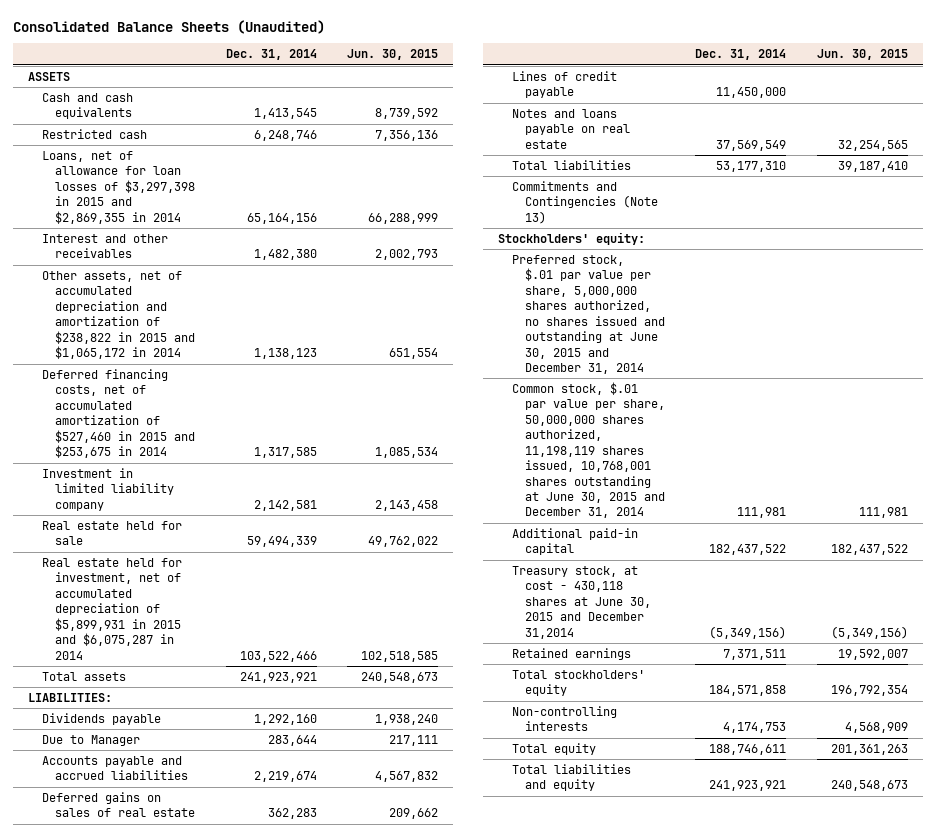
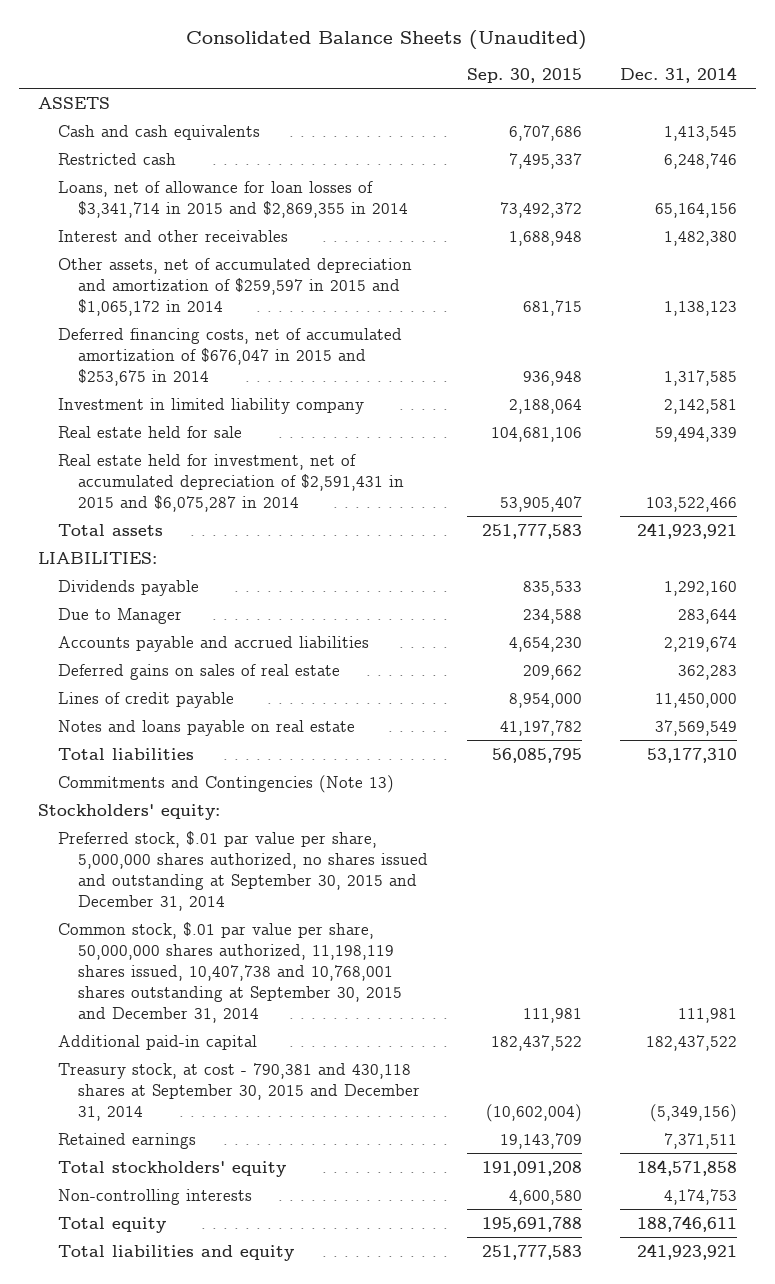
[346,49,438,61] Jun. 30, 2015 -> none
none -> [466,68,582,84] Sep. 30, 2015
[41,151,196,224] Loans, net of allowance for loan losses of $3,297,398 in 2015 and $2,869,355 in 2014 -> [58,180,409,218] Loans, net of allowance for loan losses of $3,341,714 in 2015 and $2,869,355 in 2014
[41,271,196,360] Other assets, net of accumulated depreciation and amortization of $238,822 in 2015 and $1,065,172 in 2014 -> [58,257,413,316] Other assets, net of accumulated depreciation and amortization of $259,597 in 2015 and $1,065,172 in 2014
[41,369,196,459] Deferred financing costs, net of accumulated amortization of $527,460 in 2015 and $253,675 in 2014 -> [58,327,403,386] Deferred financing costs, net of accumulated amortization of $676,047 in 2015 and $253,675 in 2014
[41,558,182,660] Real estate held for investment, net of accumulated depreciation of $5,899,931 in 2015 and $6,075,287 in 2014 -> [58,453,405,512] Real estate held for investment, net of accumulated depreciation of $2,591,431 in 2015 and $6,075,287 in 2014
[511,255,666,375] Preferred stock, $.01 par value per share, 5,000,000 shares authorized, no shares issued and outstanding at June 30, 2015 and December 31, 2014 -> [58,830,429,911] Preferred stock, $.01 par value per share, 5,000,000 shares authorized, no shares issued and outstanding at September 30, 2015 and December 31, 2014
[511,382,666,519] Common stock, $.01 par value per share, 50,000,000 shares authorized, 11,198,119 shares issued, 10,768,001 shares outstanding at June 30, 2015 and December 31, 2014 -> [58,921,403,1023] Common stock, $.01 par value per share, 50,000,000 shares authorized, 11,198,119 shares issued, 10,407,738 and 10,768,001 shares outstanding at September 30, 2015 and December 31, 2014
[511,566,652,639] Treasury stock, at cost - 430,118 shares at June 30, 2015 and December 31,2014 -> [58,1062,421,1121] Treasury stock, at cost - 790,381 and 430,118 shares at September 30, 2015 and December 31, 2014

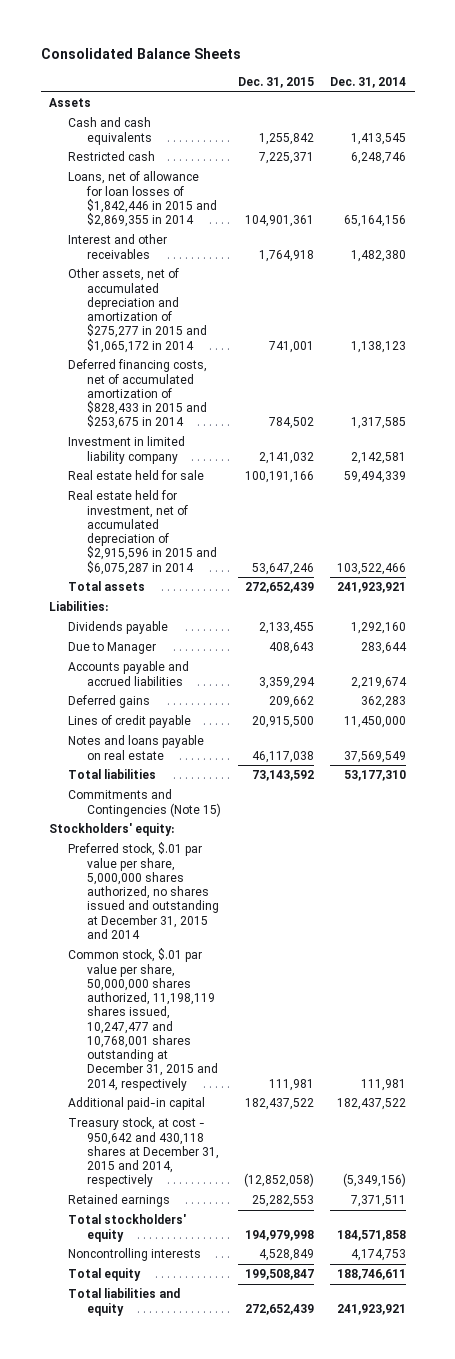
[186,30,588,51] Consolidated Balance Sheets (Unaudited) -> [40,48,241,60] Consolidated Balance Sheets
[466,68,582,84] Sep. 30, 2015 -> none
none -> [237,76,314,88] Dec. 31, 2015
[37,96,110,109] ASSETS -> [48,98,91,108] Assets
[58,180,409,218] Loans, net of allowance for loan losses of $3,341,714 in 2015 and $2,869,355 in 2014 -> [68,171,218,228] Loans, net of allowance for loan losses of $1,842,446 in 2015 and $2,869,355 in 2014
[58,257,413,316] Other assets, net of accumulated depreciation and amortization of $259,597 in 2015 and $1,065,172 in 2014 -> [68,268,208,353] Other assets, net of accumulated depreciation and amortization of $275,277 in 2015 and $1,065,172 in 2014
[58,327,403,386] Deferred financing costs, net of accumulated amortization of $676,047 in 2015 and $253,675 in 2014 -> [68,359,208,430] Deferred financing costs, net of accumulated amortization of $828,433 in 2015 and $253,675 in 2014
[58,453,405,512] Real estate held for investment, net of accumulated depreciation of $2,591,431 in 2015 and $6,075,287 in 2014 -> [68,490,218,575] Real estate held for investment, net of accumulated depreciation of $2,915,596 in 2015 and $6,075,287 in 2014
[37,551,157,564] LIABILITIES: -> [48,601,108,612] Liabilities:
[58,663,341,680] Deferred gains on sales of real estate -> [68,695,151,709] Deferred gains
[58,774,395,793] Commitments and Contingencies (Note 13) -> [68,789,222,817] Commitments and Contingencies (Note 15)
[58,830,429,911] Preferred stock, $.01 par value per share, 5,000,000 shares authorized, no shares issued and outstanding at September 30, 2015 and December 31, 2014 -> [68,842,220,939] Preferred stock, $.01 par value per share, 5,000,000 shares authorized, no shares issued and outstanding at December 31, 2015 and 2014
[58,921,403,1023] Common stock, $.01 par value per share, 50,000,000 shares authorized, 11,198,119 shares issued, 10,407,738 and 10,768,001 shares outstanding at September 30, 2015 and December 31, 2014 -> [68,948,219,1091] Common stock, $.01 par value per share, 50,000,000 shares authorized, 11,198,119 shares issued, 10,247,477 and 10,768,001 shares outstanding at December 31, 2015 and 2014, respectively
[58,1062,421,1121] Treasury stock, at cost - 790,381 and 430,118 shares at September 30, 2015 and December 31, 2014 -> [68,1117,220,1188] Treasury stock, at cost - 950,642 and 430,118 shares at December 31, 2015 and 2014, respectively
[58,1188,253,1205] Non-controlling interests -> [68,1248,202,1262] Noncontrolling interests

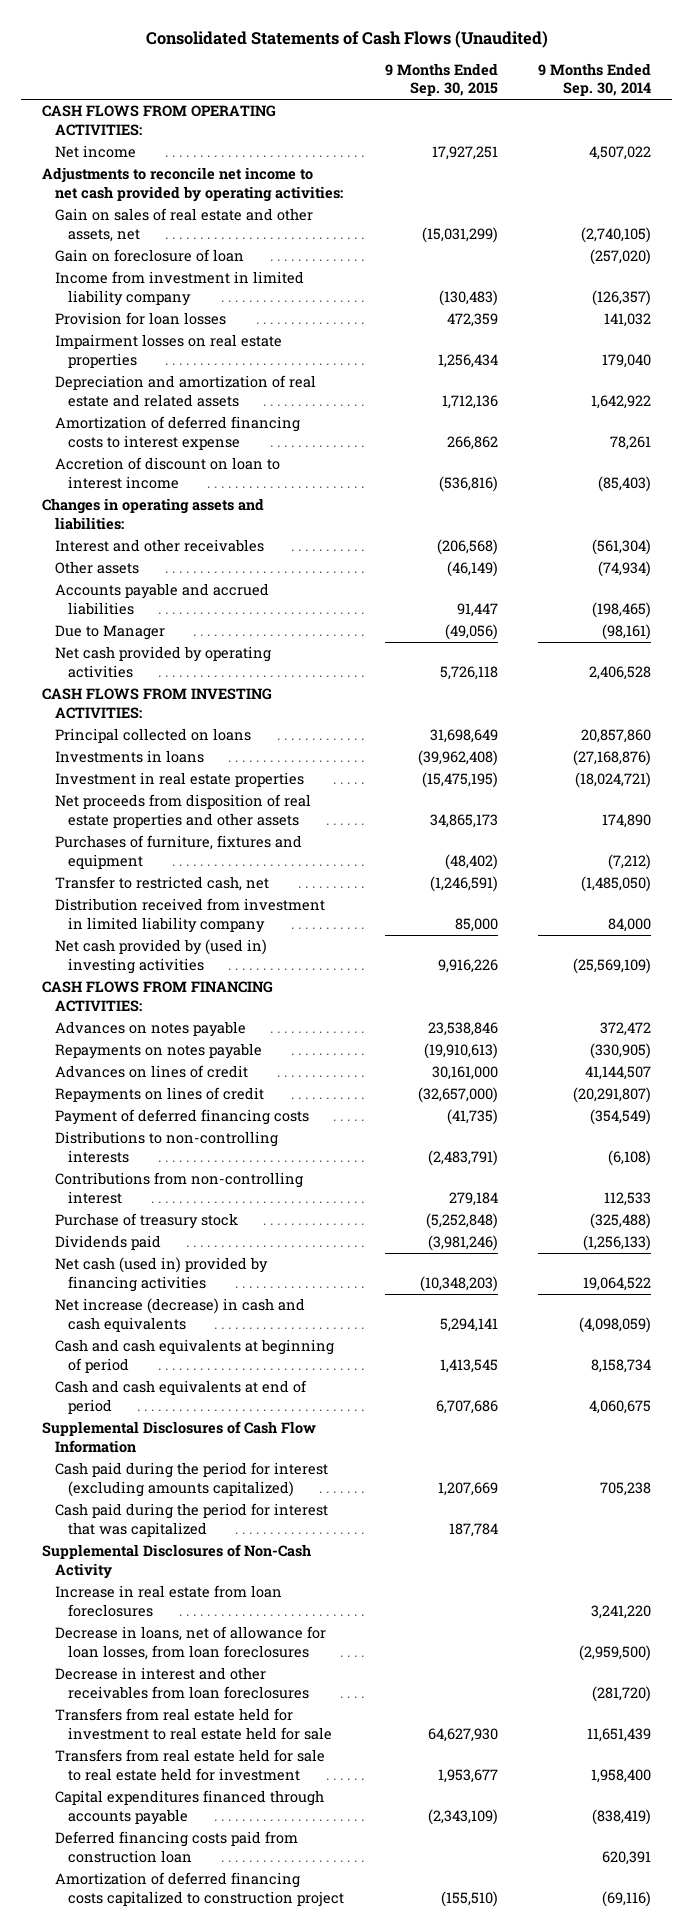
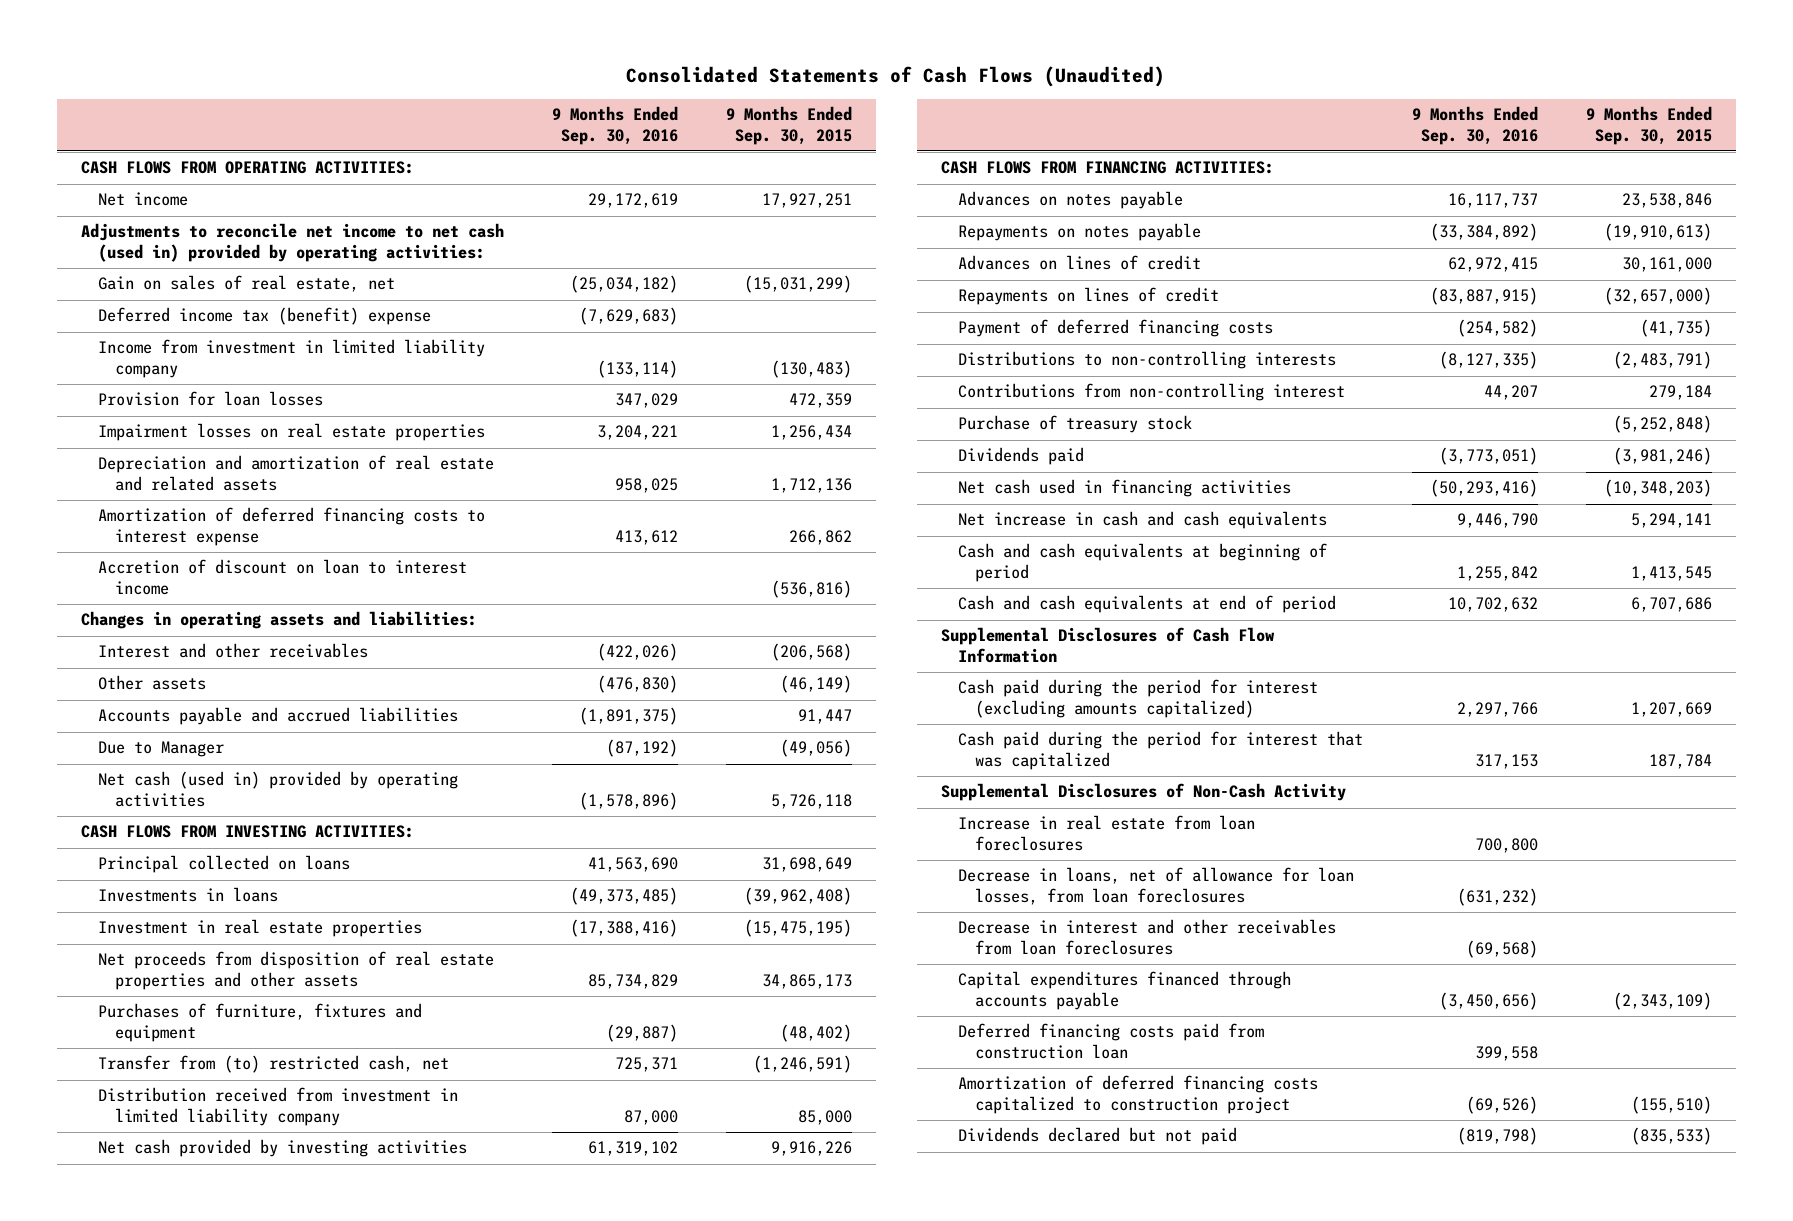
[538,62,652,97] 9 Months Ended Sep. 30, 2014 -> none
none -> [551,106,678,145] 9 Months Ended Sep. 30, 2016
[54,249,244,263] Gain on foreclosure of loan -> none
[41,167,343,202] Adjustments to reconcile net income to net cash provided by operating activities: -> [80,223,504,263] Adjustments to reconcile net income to net cash (used in) provided by operating activities:
[54,208,313,242] Gain on sales of real estate and other assets, net -> [98,275,396,293] Gain on sales of real estate, net
none -> [98,307,432,326] Deferred income tax (benefit) expense
[54,646,271,678] Net cash provided by operating activities -> [98,771,459,808] Net cash (used in) provided by operating activities
[54,876,269,892] Transfer to restricted cash, net -> [98,1055,450,1074] Transfer from (to) restricted cash, net
[54,939,267,974] Net cash provided by (used in) investing activities -> [98,1139,468,1158] Net cash provided by investing activities
[54,1257,268,1292] Net cash (used in) provided by financing activities -> [957,479,1291,498] Net cash used in financing activities
[54,1298,305,1332] Net increase (decrease) in cash and cash equivalents -> [957,511,1327,530] Net increase in cash and cash equivalents
[54,1708,332,1740] Transfers from real estate held for investment to real estate held for sale -> none
[54,1749,325,1781] Transfers from real estate held for sale to real estate held for investment -> none
none -> [957,1127,1237,1146] Dividends declared but not paid

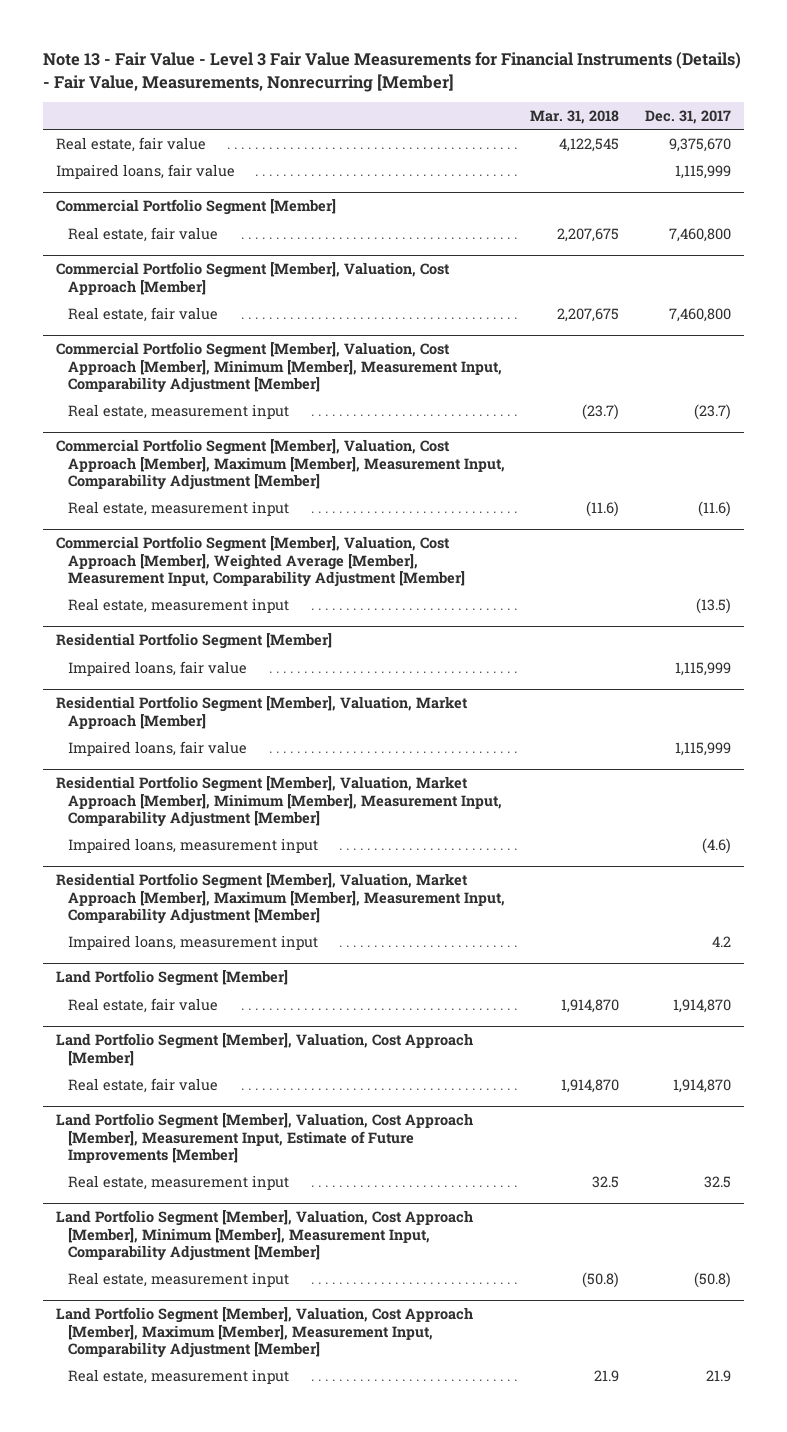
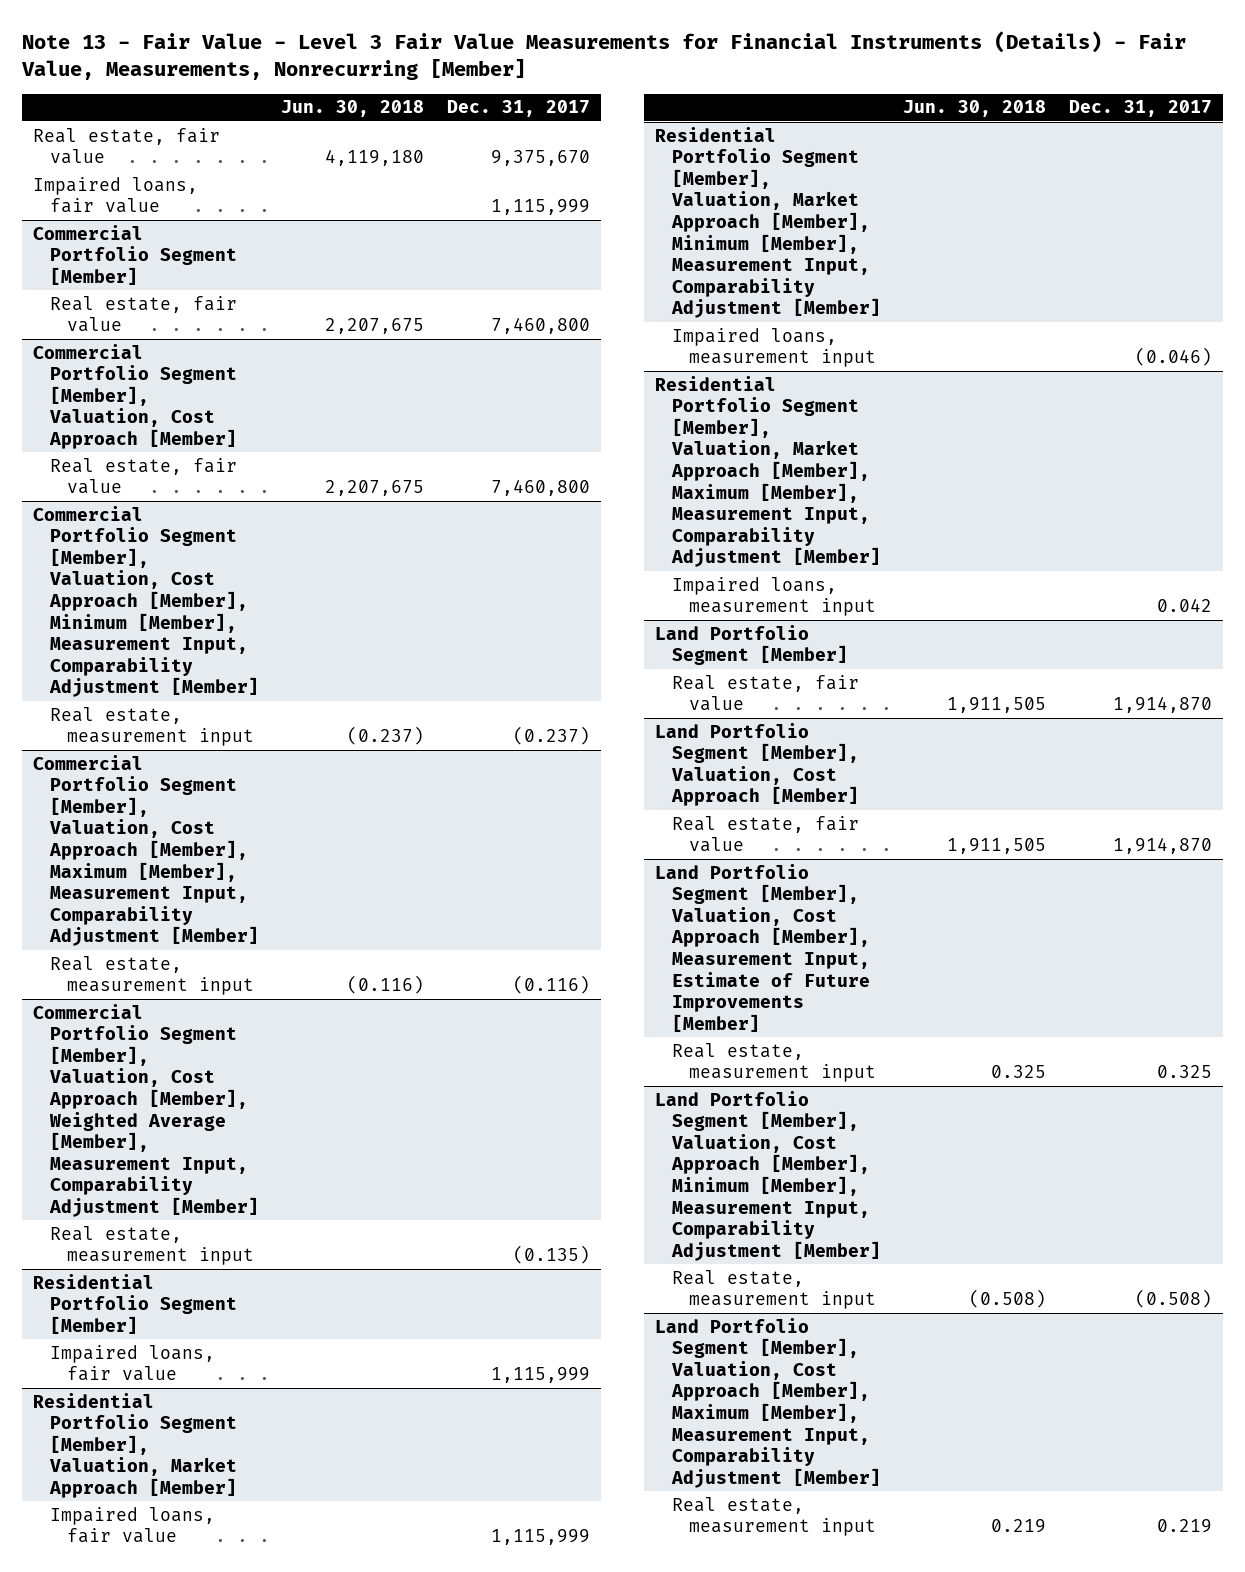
[530,109,620,124] Mar. 31, 2018 -> none
none -> [281,100,425,118] Jun. 30, 2018
[694,403,732,420] (23.7) -> [512,726,590,746] (0.237)
[698,500,732,517] (11.6) -> [512,975,590,995] (0.116)
[696,597,732,614] (13.5) -> [512,1245,590,1265] (0.135)
[702,837,732,854] (4.6) -> [1134,347,1212,367] (0.046)
[712,935,732,947] 4.2 -> [1156,598,1212,613] 0.042
[704,1175,732,1188] 32.5 -> [1156,1065,1212,1079] 0.325
[694,1271,732,1288] (50.8) -> [1134,1289,1212,1309] (0.508)
[706,1369,732,1382] 21.9 -> [1156,1519,1212,1534] 0.219

